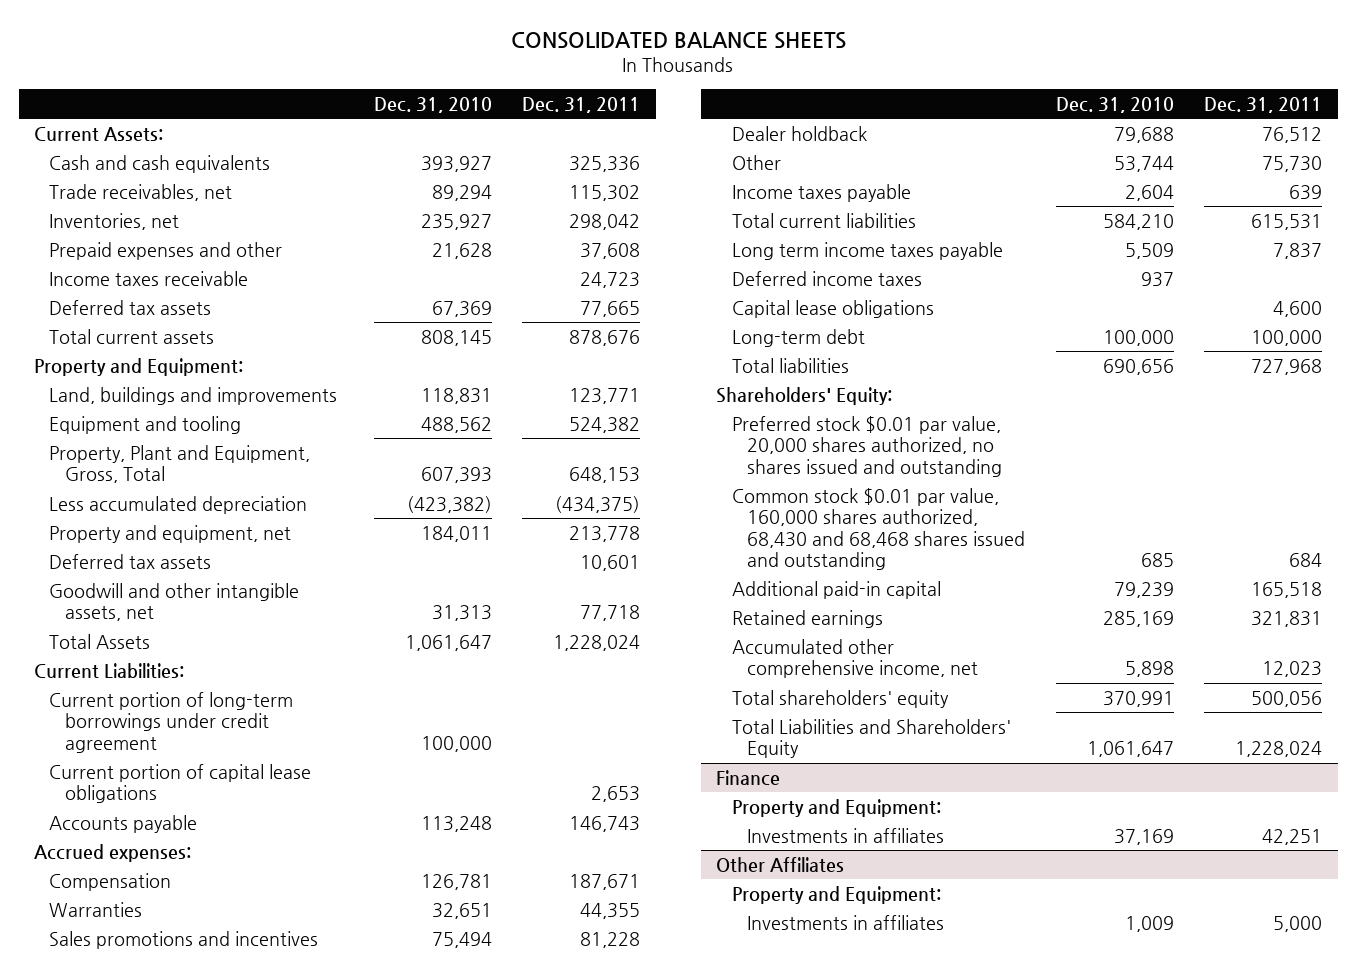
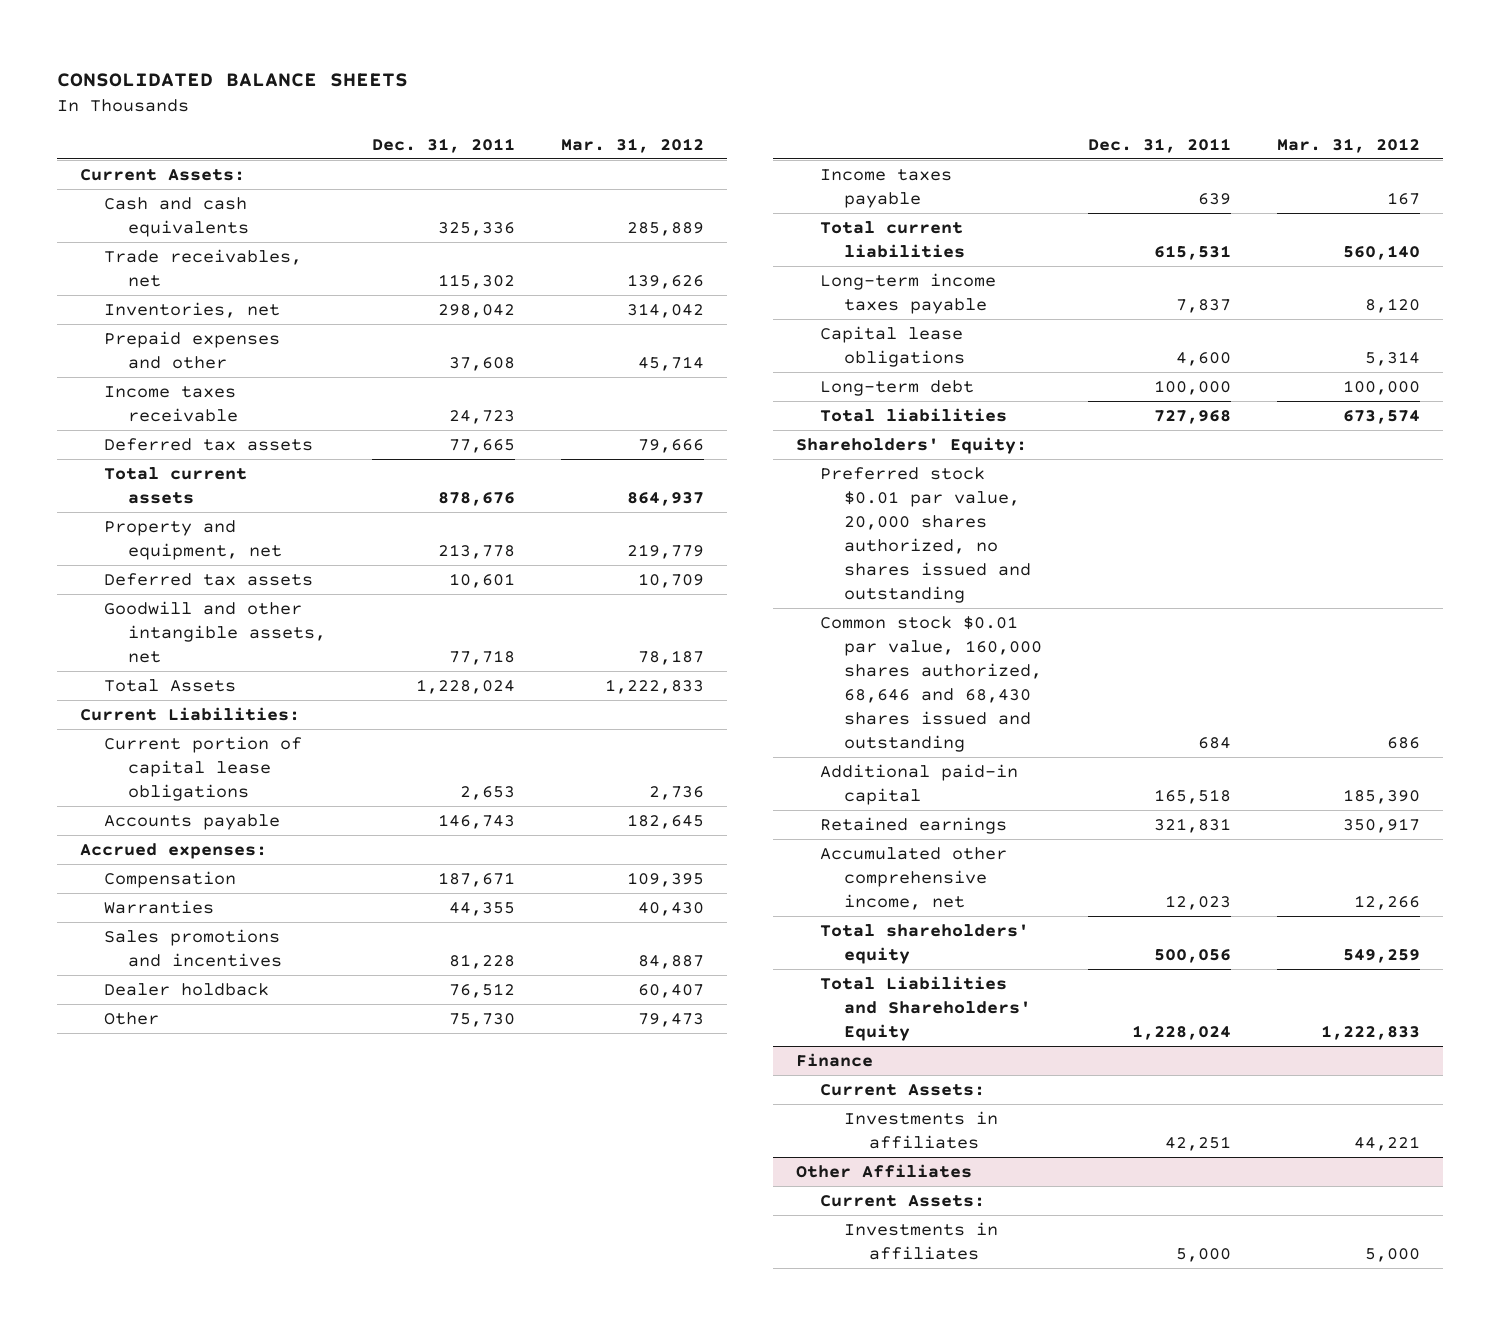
[373,96,492,113] Dec. 31, 2010 -> none
none -> [560,137,704,153] Mar. 31, 2012
[33,357,243,376] Property and Equipment: -> none
[49,386,338,405] Land, buildings and improvements -> none
[49,415,242,434] Equipment and tooling -> none
[49,444,311,484] Property, Plant and Equipment, Gross, Total -> none
[49,495,308,514] Less accumulated depreciation -> none
[49,691,294,753] Current portion of long-term borrowings under credit agreement -> none
[731,270,922,286] Deferred income taxes -> none
[731,241,1003,260] Long term income taxes payable -> [820,272,997,314] Long-term income taxes payable
[731,487,1026,571] Common stock $0.01 par value, 160,000 shares authorized, 68,430 and 68,468 shares issued and outstanding -> [820,615,1043,752] Common stock $0.01 par value, 160,000 shares authorized, 68,646 and 68,430 shares issued and outstanding
[731,798,941,817] Property and Equipment: -> none
none -> [820,1083,986,1096] Current Assets:
[731,885,941,904] Property and Equipment: -> none
none -> [820,1194,986,1207] Current Assets:

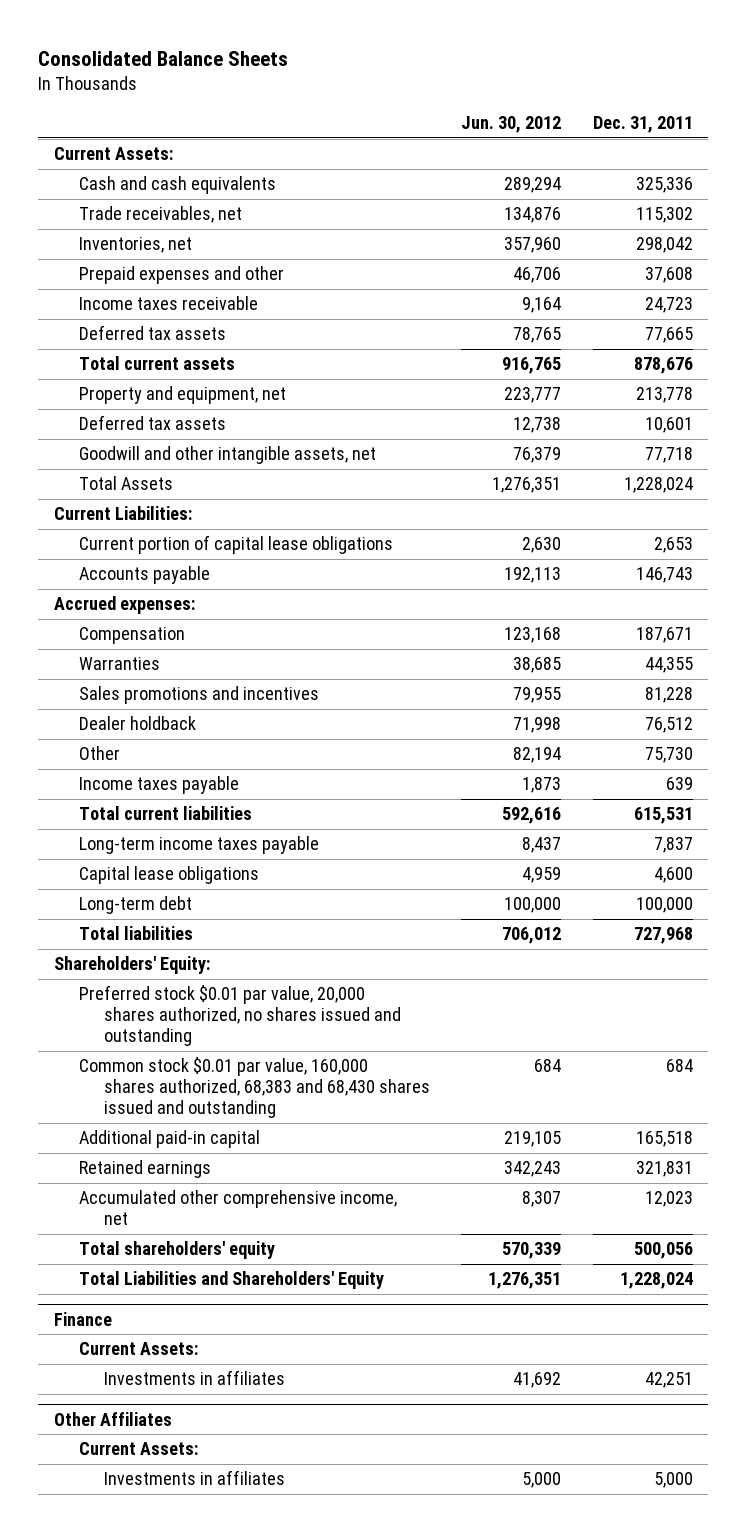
[57,73,409,88] CONSOLIDATED BALANCE SHEETS -> [38,51,289,67] Consolidated Balance Sheets
[560,137,704,153] Mar. 31, 2012 -> none
none -> [461,116,562,134] Jun. 30, 2012
[820,615,1043,752] Common stock $0.01 par value, 160,000 shares authorized, 68,646 and 68,430 shares issued and outstanding -> [79,1057,430,1119] Common stock $0.01 par value, 160,000 shares authorized, 68,383 and 68,430 shares issued and outstanding

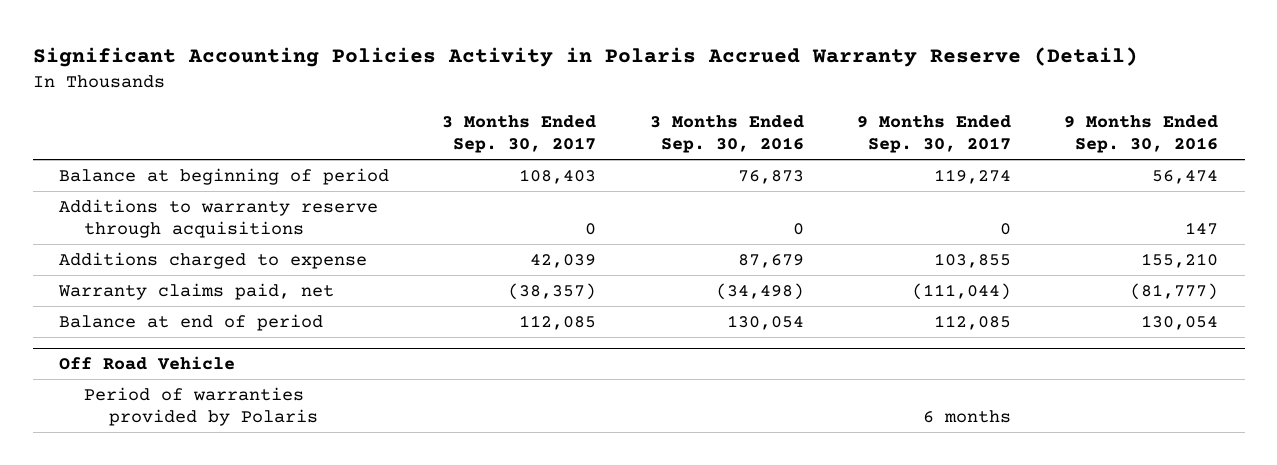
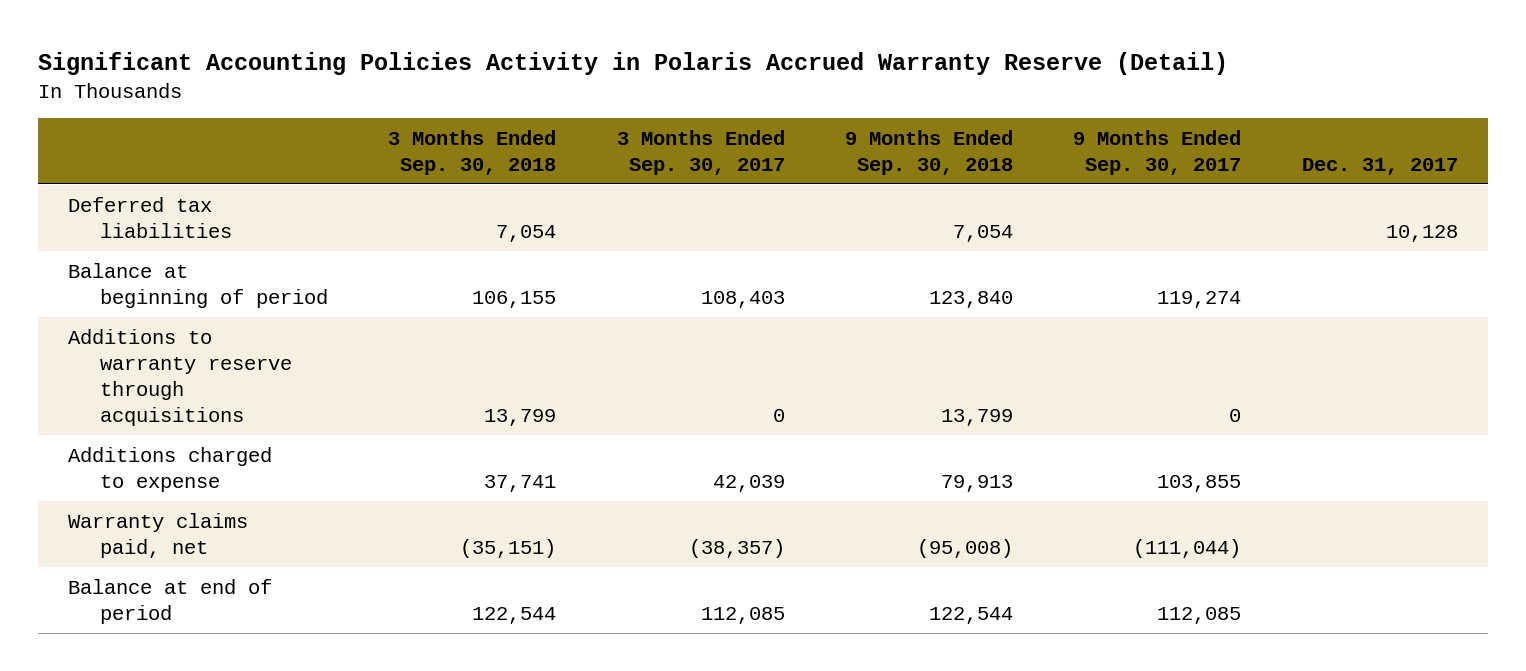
[649,114,804,153] 3 Months Ended Sep. 30, 2016 -> none
[1063,114,1218,153] 9 Months Ended Sep. 30, 2016 -> none
none -> [388,129,557,175] 3 Months Ended Sep. 30, 2018
none -> [845,129,1014,175] 9 Months Ended Sep. 30, 2018
none -> [1301,157,1458,175] Dec. 31, 2017
none -> [68,196,233,238] Deferred tax liabilities
[59,356,236,371] Off Road Vehicle -> none
[84,386,319,427] Period of warranties provided by Polaris -> none

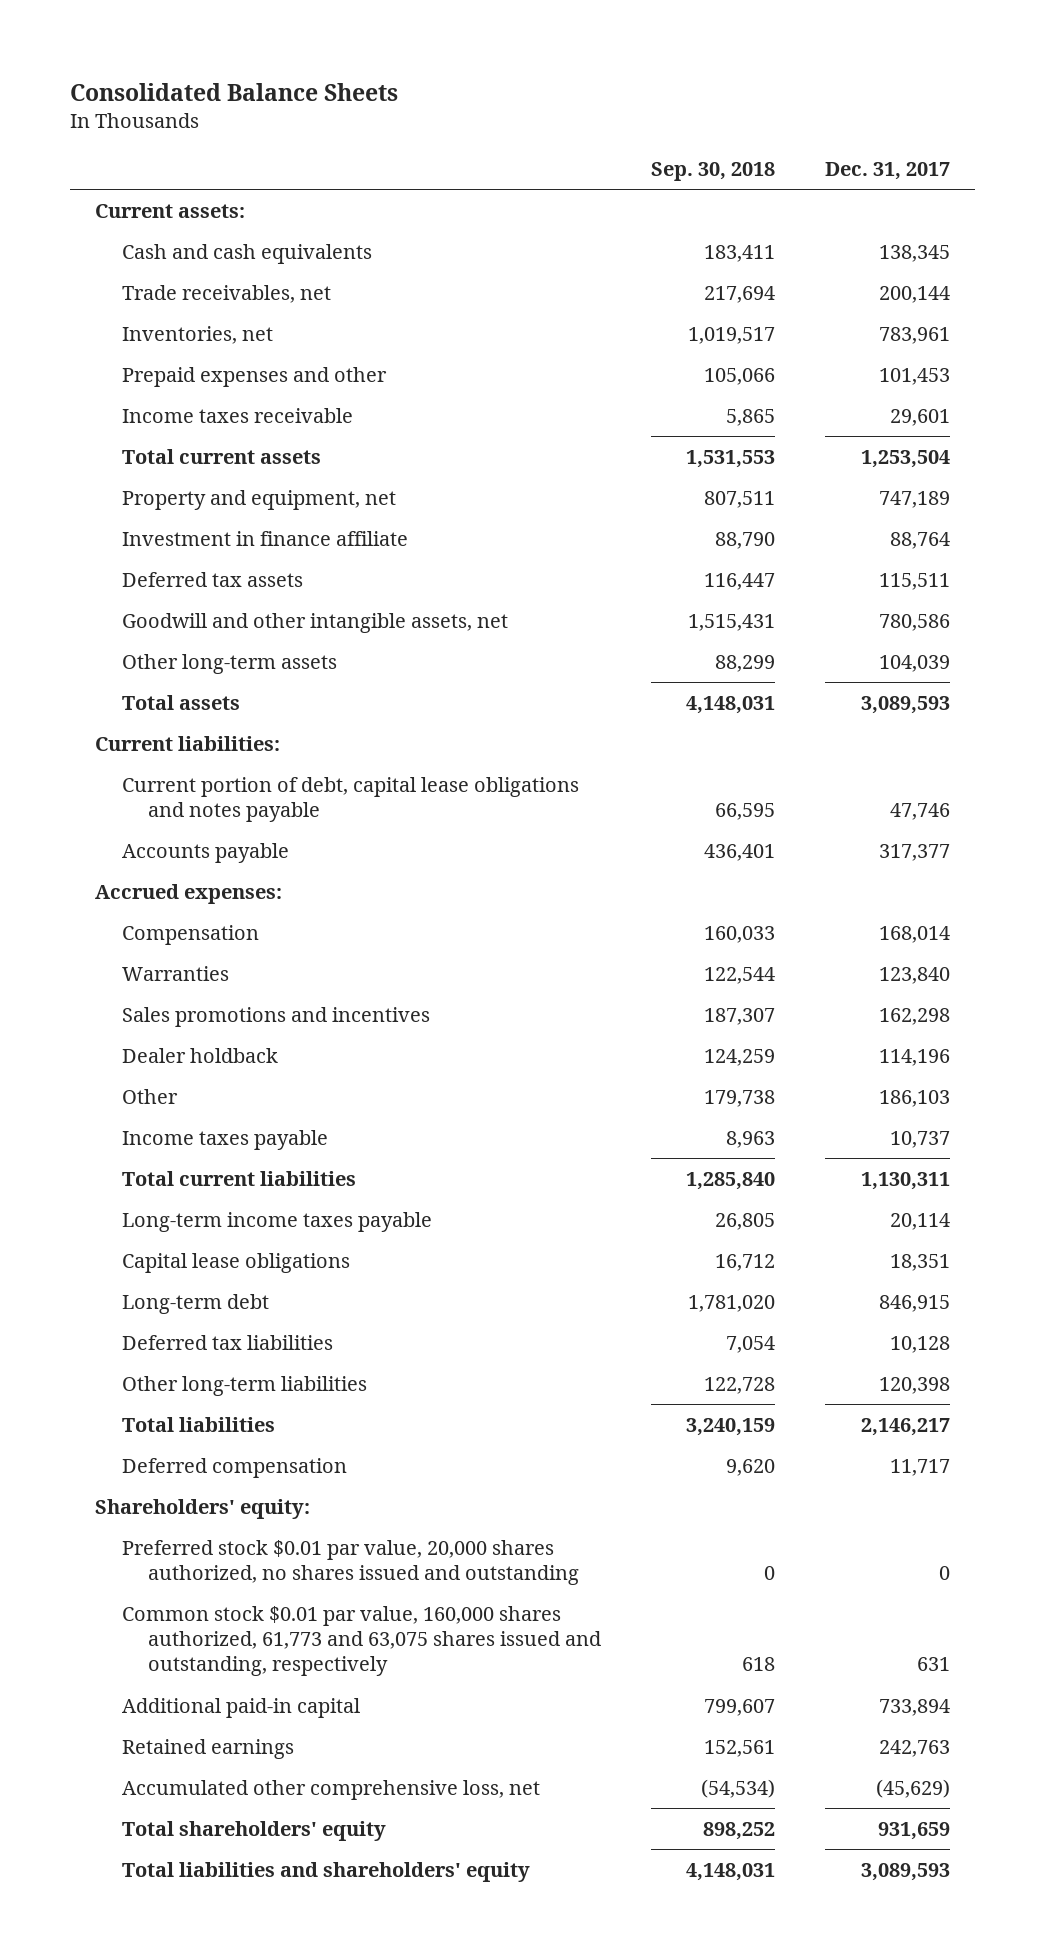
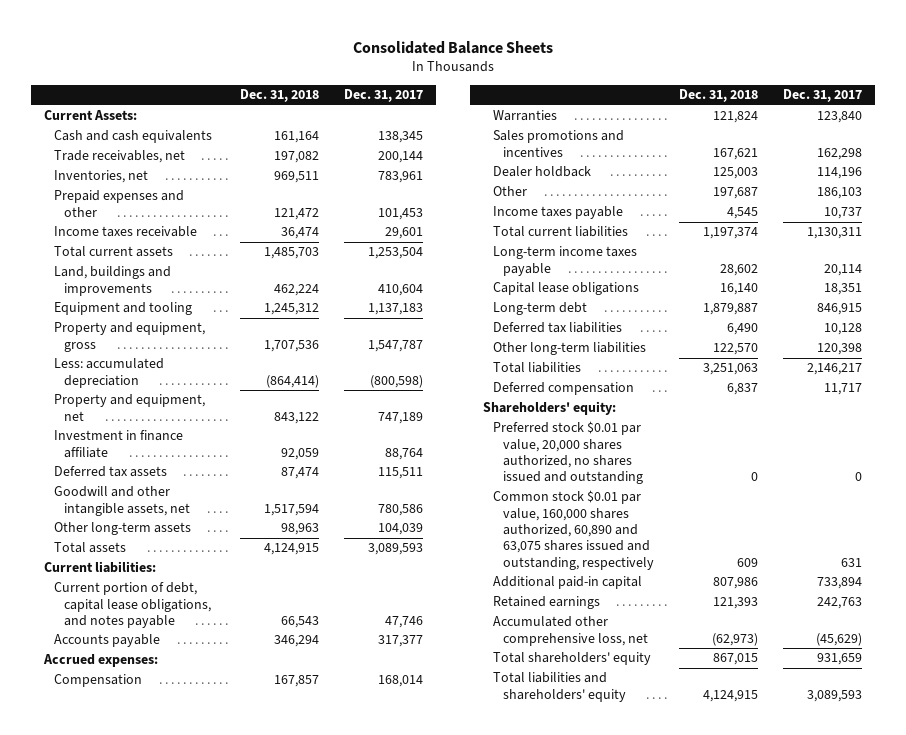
[651,162,776,182] Sep. 30, 2018 -> none
none -> [240,89,320,103] Dec. 31, 2018
[95,203,246,218] Current assets: -> [43,110,137,121] Current Assets:
none -> [53,266,171,296] Land, buildings and improvements
none -> [53,302,192,316] Equipment and tooling
none -> [53,322,205,352] Property and equipment, gross
none -> [53,358,164,388] Less: accumulated depreciation
[121,776,579,823] Current portion of debt, capital lease obligations and notes payable -> [53,582,212,629] Current portion of debt, capital lease obligations, and notes payable
[121,1605,601,1677] Common stock $0.01 par value, 160,000 shares authorized, 61,773 and 63,075 shares issued and outstanding, respectively -> [493,490,655,570] Common stock $0.01 par value, 160,000 shares authorized, 60,890 and 63,075 shares issued and outstanding, respectively

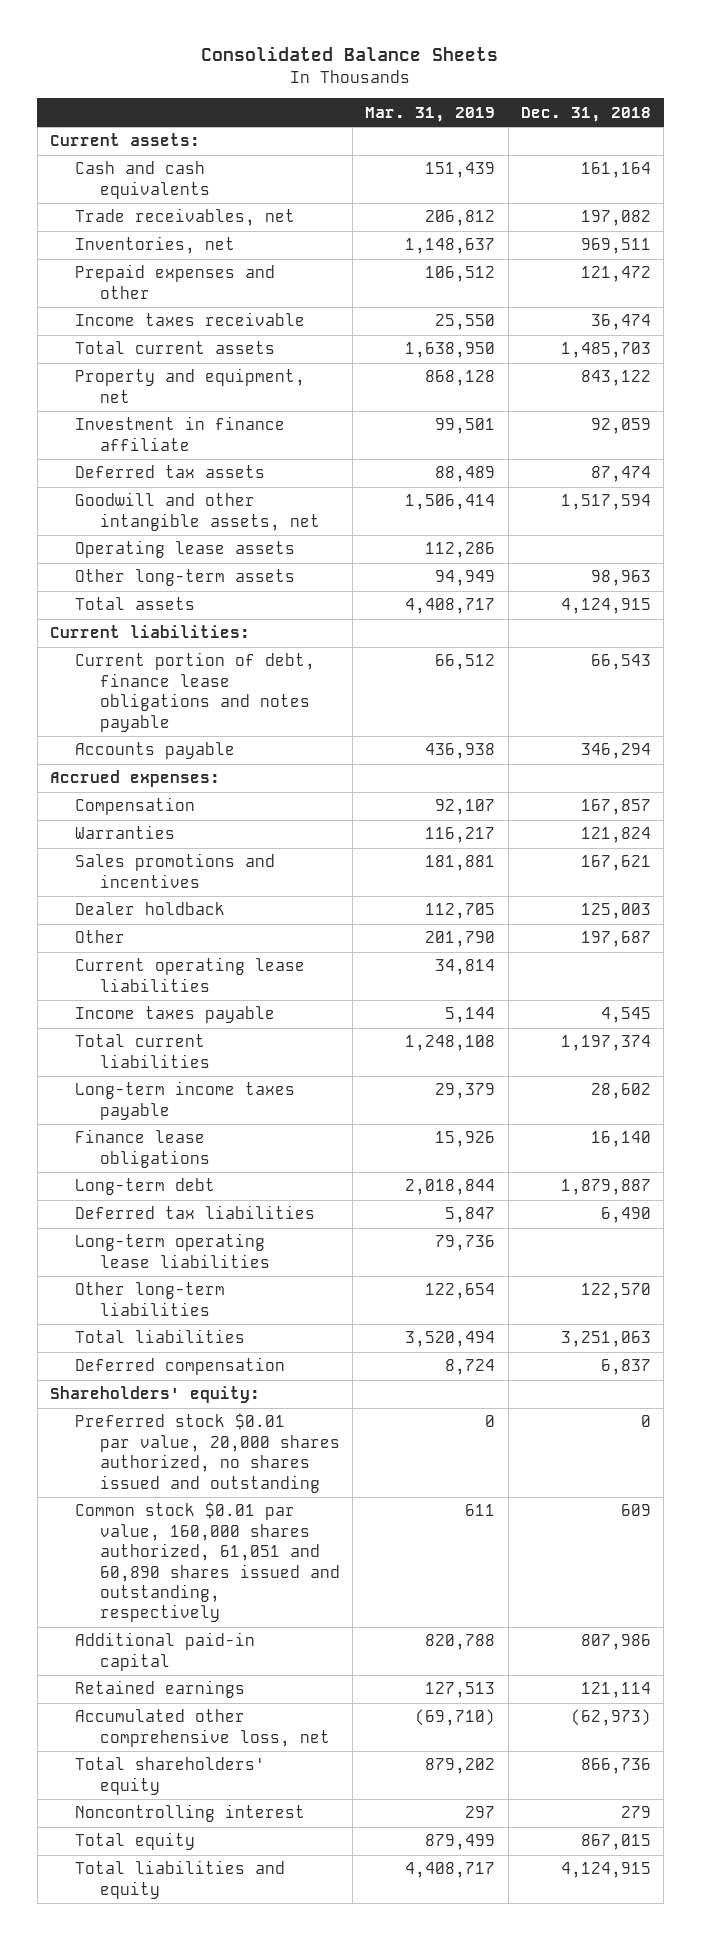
[344,89,424,103] Dec. 31, 2017 -> none
none -> [365,106,496,122] Mar. 31, 2019
[43,110,137,121] Current Assets: -> [49,133,200,147] Current assets:
[53,266,171,296] Land, buildings and improvements -> none
[53,302,192,316] Equipment and tooling -> none
[53,322,205,352] Property and equipment, gross -> none
[53,358,164,388] Less: accumulated depreciation -> none
none -> [74,540,295,559] Operating lease assets
[53,582,212,629] Current portion of debt, capital lease obligations, and notes payable -> [74,652,315,732] Current portion of debt, finance lease obligations and notes payable
none -> [74,957,305,992] Current operating lease liabilities
[493,282,640,296] Capital lease obligations -> [74,1129,210,1168] Finance lease obligations
none -> [74,1233,270,1268] Long-term operating lease liabilities
[493,490,655,570] Common stock $0.01 par value, 160,000 shares authorized, 60,890 and 63,075 shares issued and outstanding, respectively -> [74,1502,340,1623] Common stock $0.01 par value, 160,000 shares authorized, 61,051 and 60,890 shares issued and outstanding, respectively
[713,597,759,610] 121,393 -> [580,1682,651,1699] 121,114
[713,653,759,666] 867,015 -> [580,1758,651,1775] 866,736
none -> [74,1804,305,1823] Noncontrolling interest
none -> [74,1832,195,1851] Total equity
[493,672,627,702] Total liabilities and shareholders' equity -> [74,1860,285,1899] Total liabilities and equity

